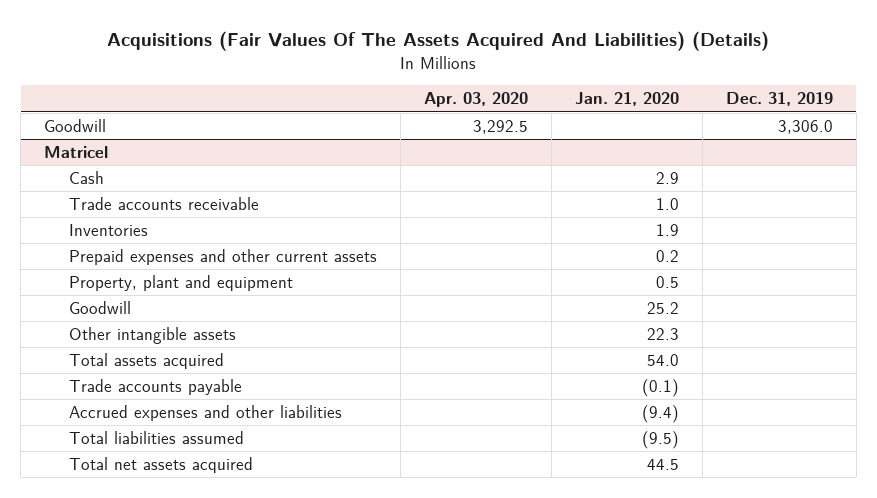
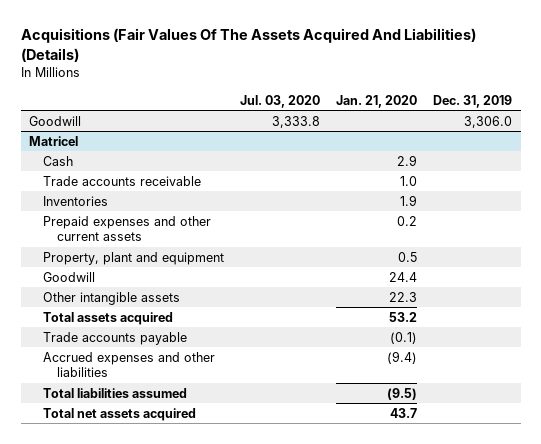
[423,92,528,108] Apr. 03, 2020 -> none
none -> [239,94,320,108] Jul. 03, 2020
[646,301,679,314] 25.2 -> [389,271,418,282] 24.4
[646,353,679,366] 54.0 -> [389,311,418,322] 53.2
[646,457,679,470] 44.5 -> [390,407,418,418] 43.7

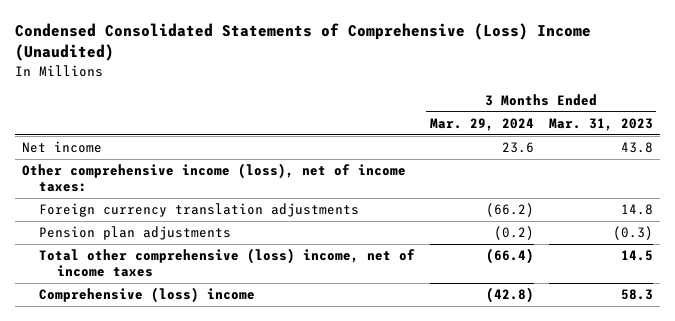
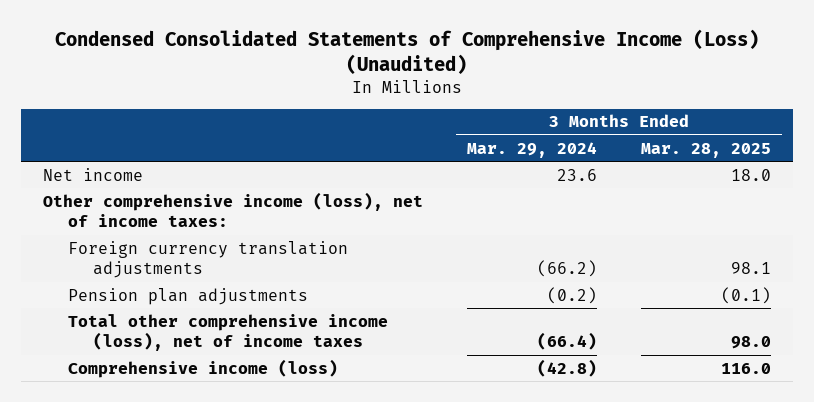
[14,23,591,62] Condensed Consolidated Statements of Comprehensive (Loss) Income (Unaudited) -> [54,28,759,74] Condensed Consolidated Statements of Comprehensive Income (Loss) (Unaudited)
[548,118,653,132] Mar. 31, 2023 -> none
none -> [640,142,771,158] Mar. 28, 2025
[39,248,416,278] Total other comprehensive (loss) income, net of income taxes -> [67,313,388,352] Total other comprehensive income (loss), net of income taxes
[39,287,256,304] Comprehensive (loss) income -> [67,358,338,378] Comprehensive income (loss)

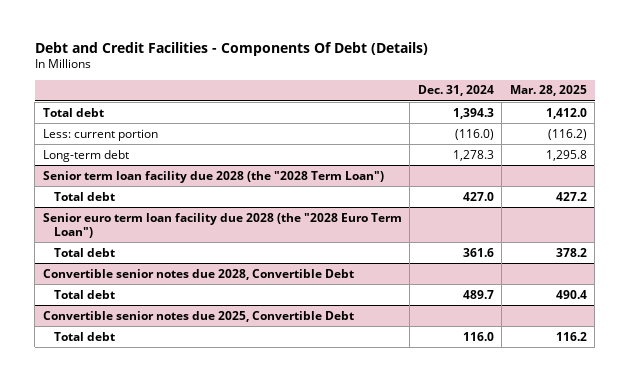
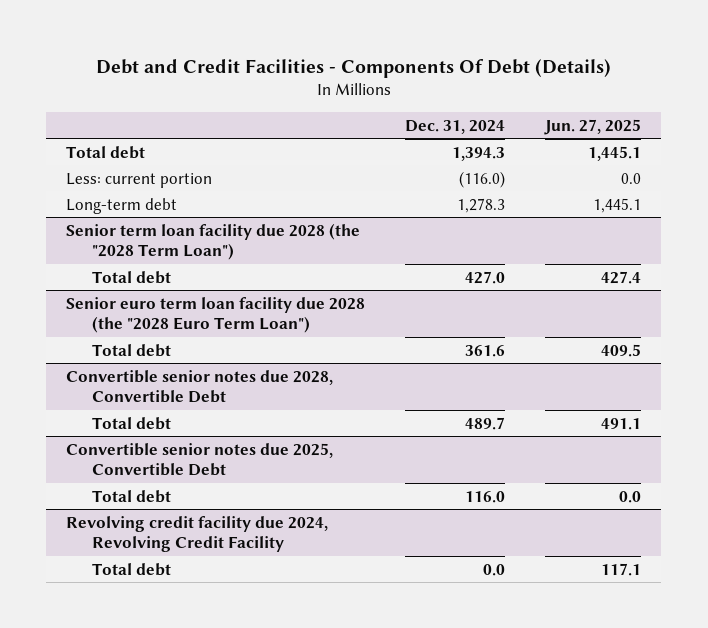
[509,85,587,97] Mar. 28, 2025 -> none
none -> [544,118,642,135] Jun. 27, 2025
none -> [66,515,329,553] Revolving credit facility due 2024, Revolving Credit Facility
none -> [91,562,171,576] Total debt

